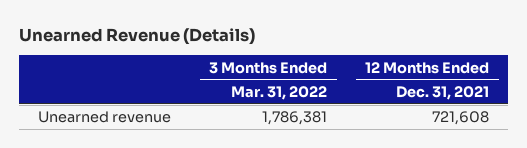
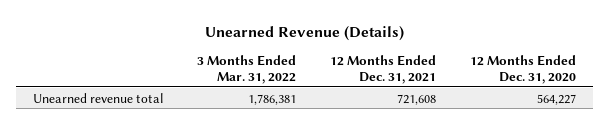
none -> [469,55,576,84] 12 Months Ended Dec. 31, 2020
[37,111,171,124] Unearned revenue -> [33,92,164,103] Unearned revenue total

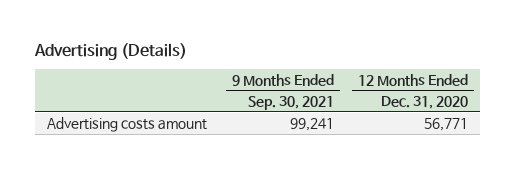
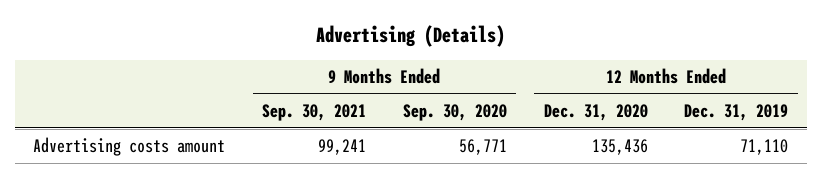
none -> [402,103,507,121] Sep. 30, 2020
none -> [684,103,789,121] Dec. 31, 2019
[424,118,469,132] 56,771 -> [591,139,648,156] 135,436

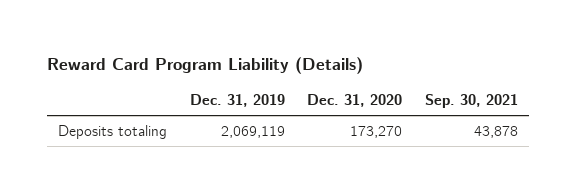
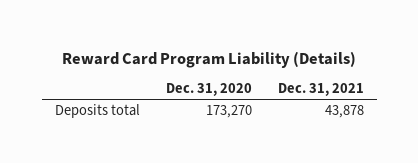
[189,94,285,108] Dec. 31, 2019 -> none
[424,94,518,109] Sep. 30, 2021 -> none
none -> [277,83,364,97] Dec. 31, 2021
[58,125,168,140] Deposits totaling -> [54,104,140,119] Deposits total

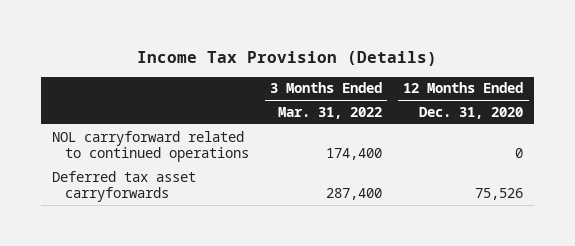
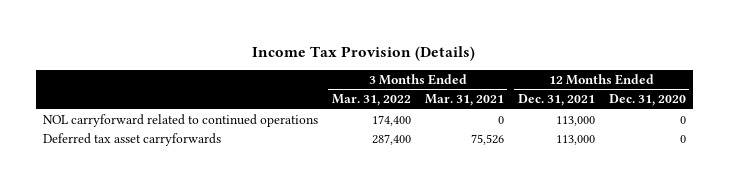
none -> [424,94,504,107] Mar. 31, 2021
none -> [517,94,595,107] Dec. 31, 2021
[475,188,524,201] 75,526 -> [679,134,686,143] 0

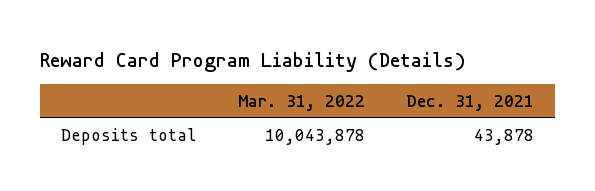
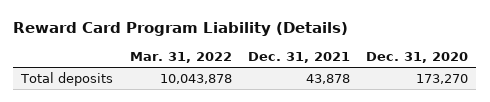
none -> [366,52,469,64] Dec. 31, 2020
[60,127,197,145] Deposits total -> [20,72,114,87] Total deposits

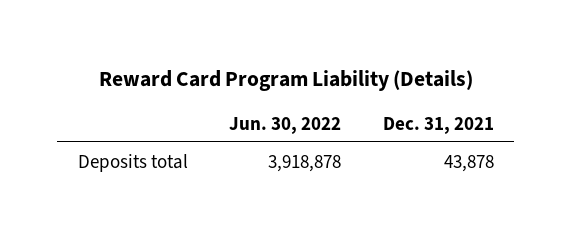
[129,52,232,64] Mar. 31, 2022 -> none
[366,52,469,64] Dec. 31, 2020 -> none
none -> [229,116,342,134] Jun. 30, 2022
[20,72,114,87] Total deposits -> [77,153,188,172] Deposits total

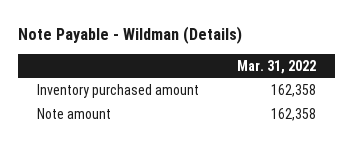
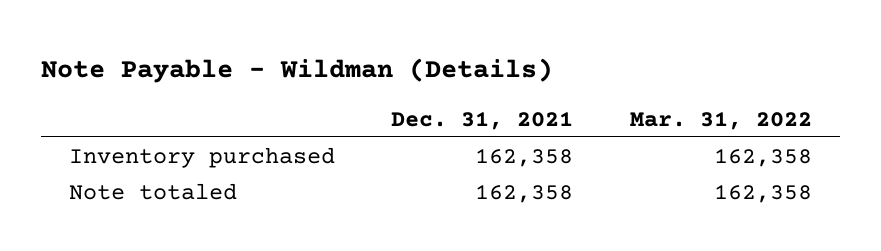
none -> [391,110,574,130] Dec. 31, 2021
[36,83,199,98] Inventory purchased amount -> [68,146,335,168] Inventory purchased
[36,107,111,119] Note amount -> [68,182,237,200] Note totaled

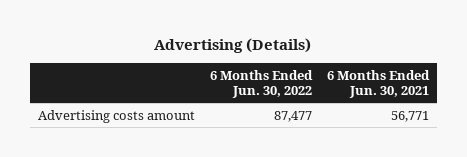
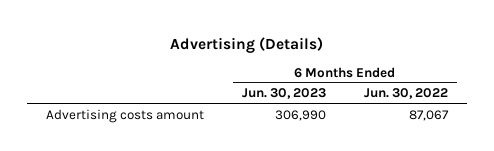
[327,69,431,99] 6 Months Ended Jun. 30, 2021 -> none
none -> [242,88,327,100] Jun. 30, 2023
[273,110,312,122] 87,477 -> [409,109,450,121] 87,067

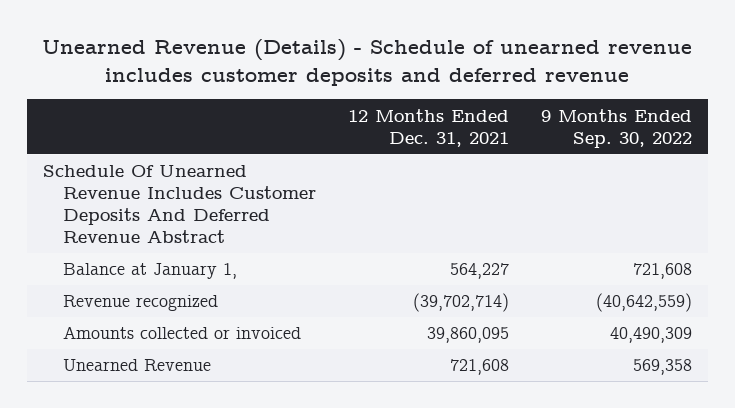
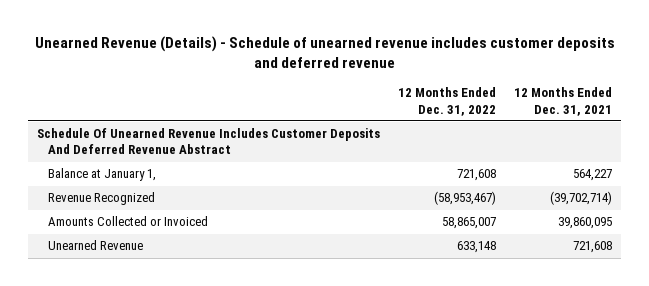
[541,108,693,148] 9 Months Ended Sep. 30, 2022 -> none
none -> [398,87,497,116] 12 Months Ended Dec. 31, 2022
[63,295,219,312] Revenue recognized -> [48,192,156,206] Revenue Recognized
[63,326,302,340] Amounts collected or invoiced -> [48,216,209,227] Amounts Collected or Invoiced

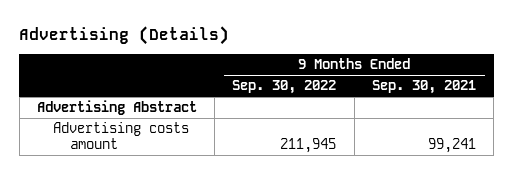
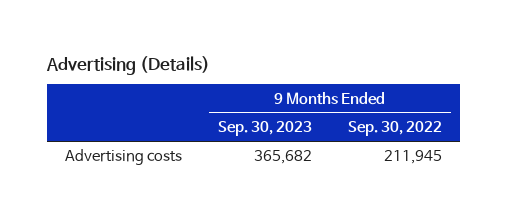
[371,80,476,95] Sep. 30, 2021 -> none
none -> [218,121,313,137] Sep. 30, 2023
[37,100,198,116] Advertising Abstract -> none
[53,122,190,150] Advertising costs amount -> [64,149,182,166] Advertising costs

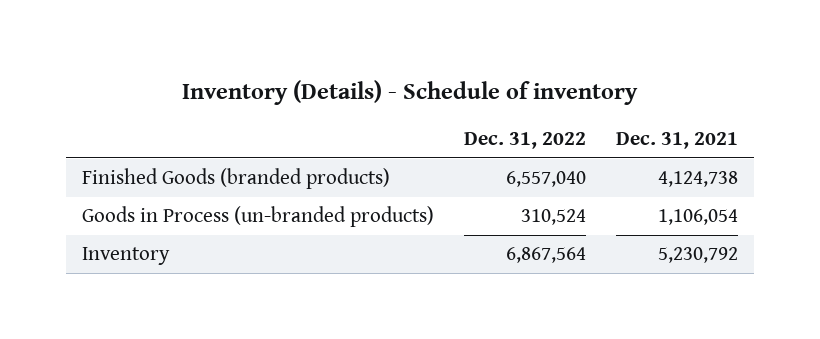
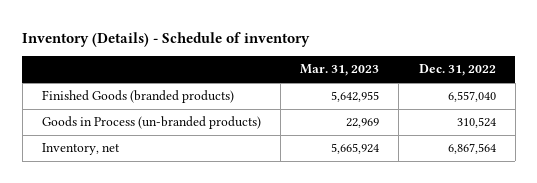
[616,132,739,150] Dec. 31, 2021 -> none
none -> [300,64,380,77] Mar. 31, 2023
[81,247,170,266] Inventory -> [41,143,120,156] Inventory, net

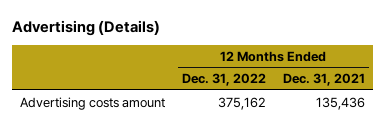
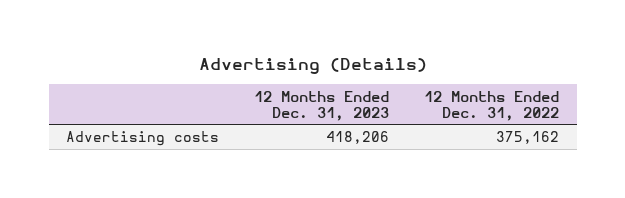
[282,73,365,87] Dec. 31, 2021 -> none
none -> [254,90,390,121] 12 Months Ended Dec. 31, 2023
[20,96,166,110] Advertising costs amount -> [66,131,220,147] Advertising costs

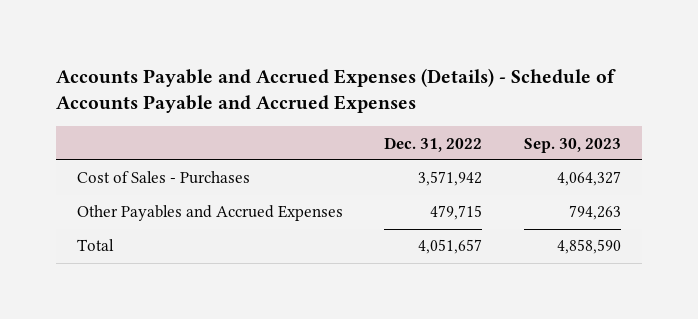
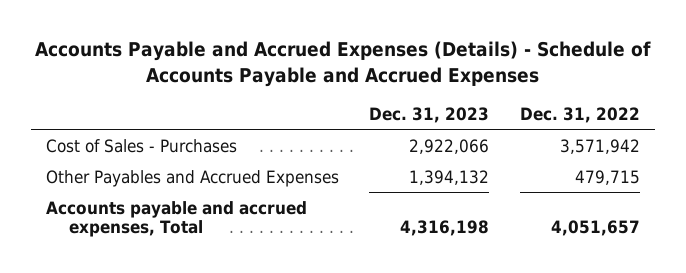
[523,137,621,153] Sep. 30, 2023 -> none
none -> [369,106,490,123] Dec. 31, 2023
[77,239,115,252] Total -> [45,200,307,237] Accounts payable and accrued expenses, Total

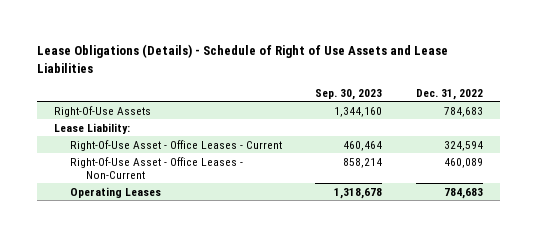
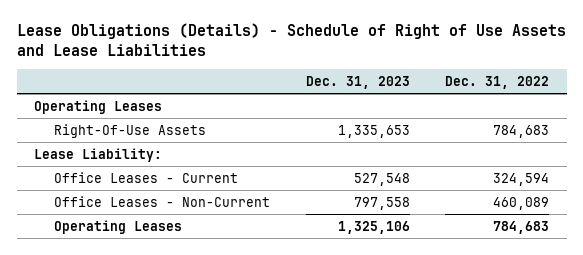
[315,88,383,100] Sep. 30, 2023 -> none
none -> [305,75,410,89] Dec. 31, 2023
none -> [34,99,163,114] Operating Leases
[69,139,282,151] Right-Of-Use Asset - Office Leases - Current -> [54,171,239,183] Office Leases - Current
[69,156,243,179] Right-Of-Use Asset - Office Leases - Non-Current -> [54,195,271,207] Office Leases - Non-Current

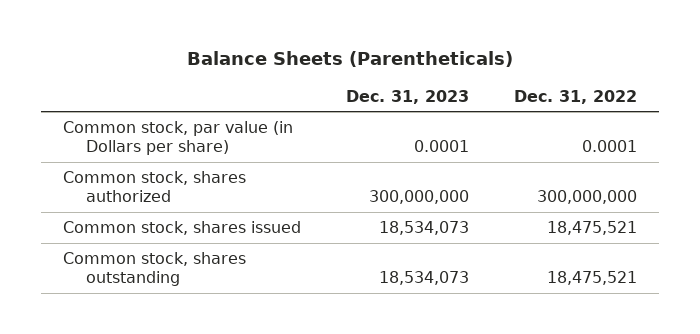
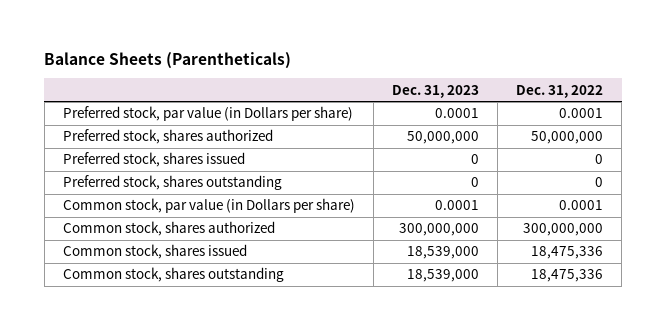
none -> [62,106,353,122] Preferred stock, par value (in Dollars per share)
none -> [62,129,273,145] Preferred stock, shares authorized
none -> [62,152,245,168] Preferred stock, shares issued
none -> [62,175,282,191] Preferred stock, shares outstanding
[378,221,469,236] 18,534,073 -> [407,246,480,260] 18,539,000
[546,221,637,236] 18,475,521 -> [531,246,604,260] 18,475,336
[378,271,469,286] 18,534,073 -> [407,269,480,283] 18,539,000
[546,271,637,286] 18,475,521 -> [531,269,604,283] 18,475,336

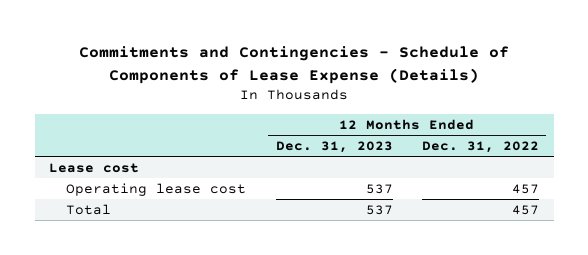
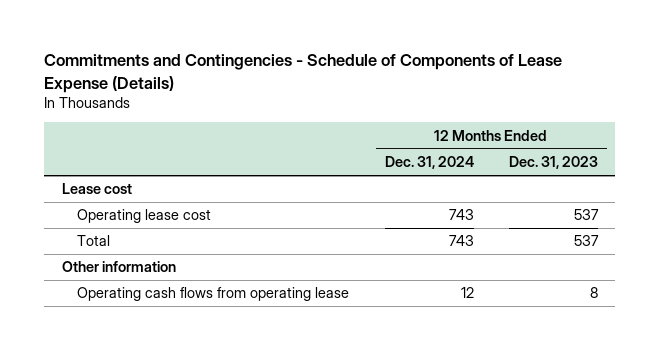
[421,140,539,153] Dec. 31, 2022 -> none
none -> [384,156,474,170] Dec. 31, 2024
none -> [61,261,176,273] Other information
none -> [77,287,350,302] Operating cash flows from operating lease

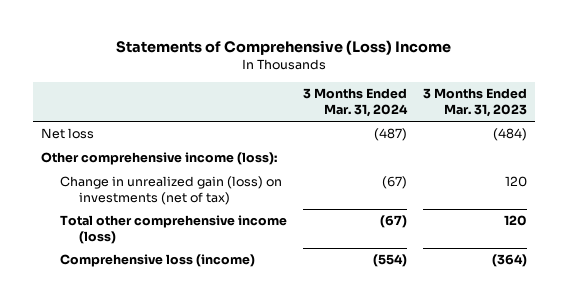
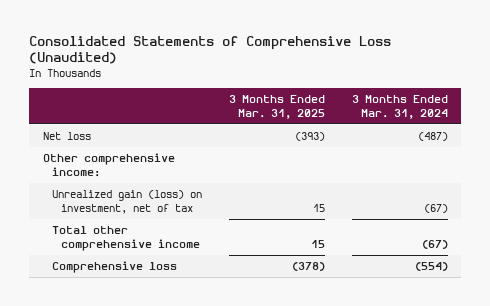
[116,40,452,56] Statements of Comprehensive (Loss) Income -> [29,35,392,65] Consolidated Statements of Comprehensive Loss (Unaudited)
[423,88,528,117] 3 Months Ended Mar. 31, 2023 -> none
none -> [228,94,325,119] 3 Months Ended Mar. 31, 2025
[41,152,278,166] Other comprehensive income (loss): -> [42,153,175,178] Other comprehensive income:
[59,176,282,206] Change in unrealized gain (loss) on investments (net of tax) -> [51,190,202,215] Unrealized gain (loss) on investment, net of tax
[59,215,287,245] Total other comprehensive income (loss) -> [51,226,200,252] Total other comprehensive income
[59,254,255,268] Comprehensive loss (income) -> [51,261,177,274] Comprehensive loss

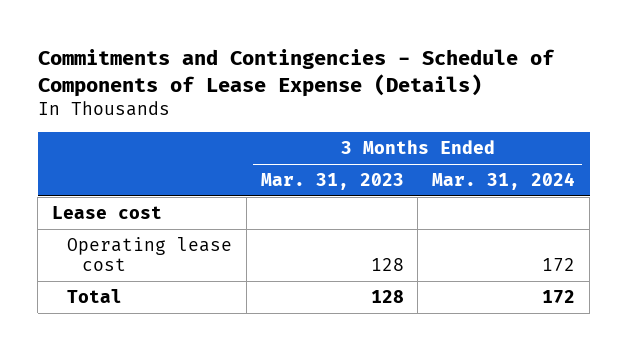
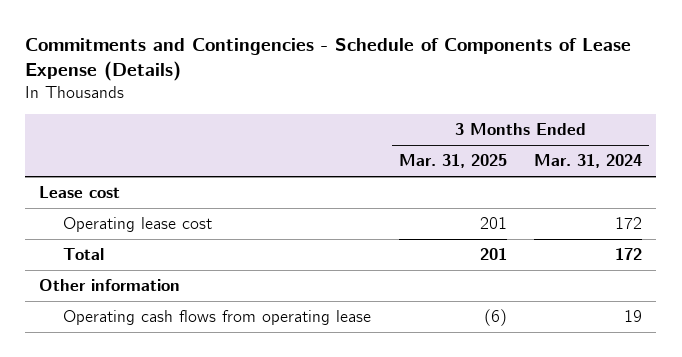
[260,172,404,190] Mar. 31, 2023 -> none
none -> [398,154,507,169] Mar. 31, 2025
none -> [39,279,181,292] Other information
none -> [63,310,372,326] Operating cash flows from operating lease

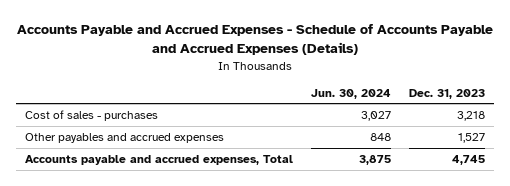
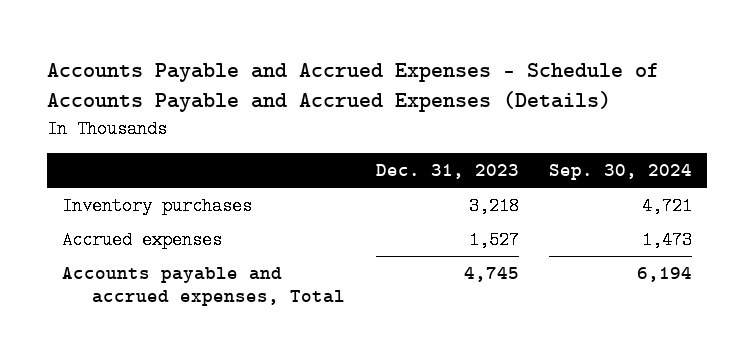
[310,88,391,99] Jun. 30, 2024 -> none
none -> [549,164,693,181] Sep. 30, 2024
[24,109,158,121] Cost of sales - purchases -> [61,196,252,215] Inventory purchases
[24,132,224,143] Other payables and accrued expenses -> [61,230,222,249] Accrued expenses

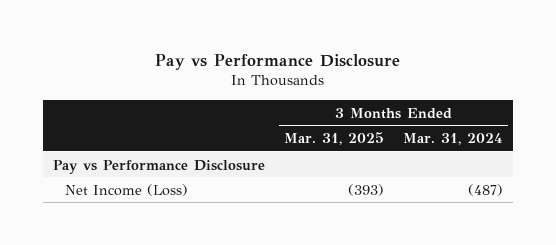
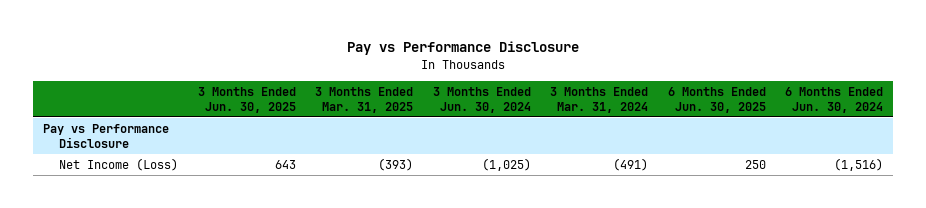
none -> [197,86,296,113] 3 Months Ended Jun. 30, 2025
none -> [432,86,531,113] 3 Months Ended Jun. 30, 2024
none -> [667,86,766,113] 6 Months Ended Jun. 30, 2025
none -> [785,86,884,113] 6 Months Ended Jun. 30, 2024
[468,183,504,196] (487) -> [613,157,649,171] (491)

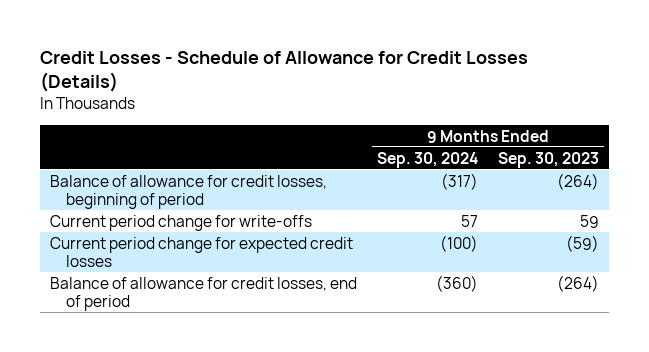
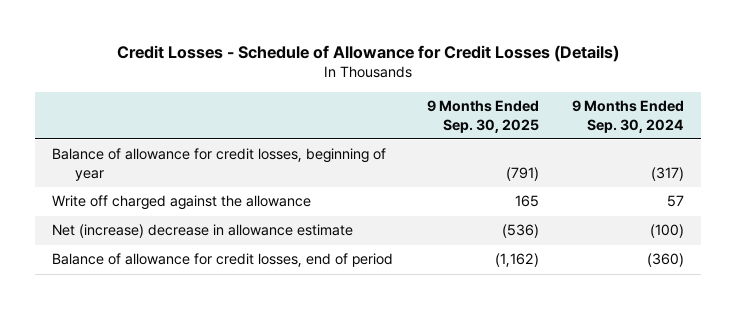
[498,151,600,168] Sep. 30, 2023 -> none
none -> [426,100,539,133] 9 Months Ended Sep. 30, 2025
[50,174,328,209] Balance of allowance for credit losses, beginning of period -> [52,148,387,181] Balance of allowance for credit losses, beginning of year
[50,214,313,231] Current period change for write-offs -> [52,195,312,211] Write off charged against the allowance
[50,236,354,267] Current period change for expected credit losses -> [52,224,354,239] Net (increase) decrease in allowance estimate

